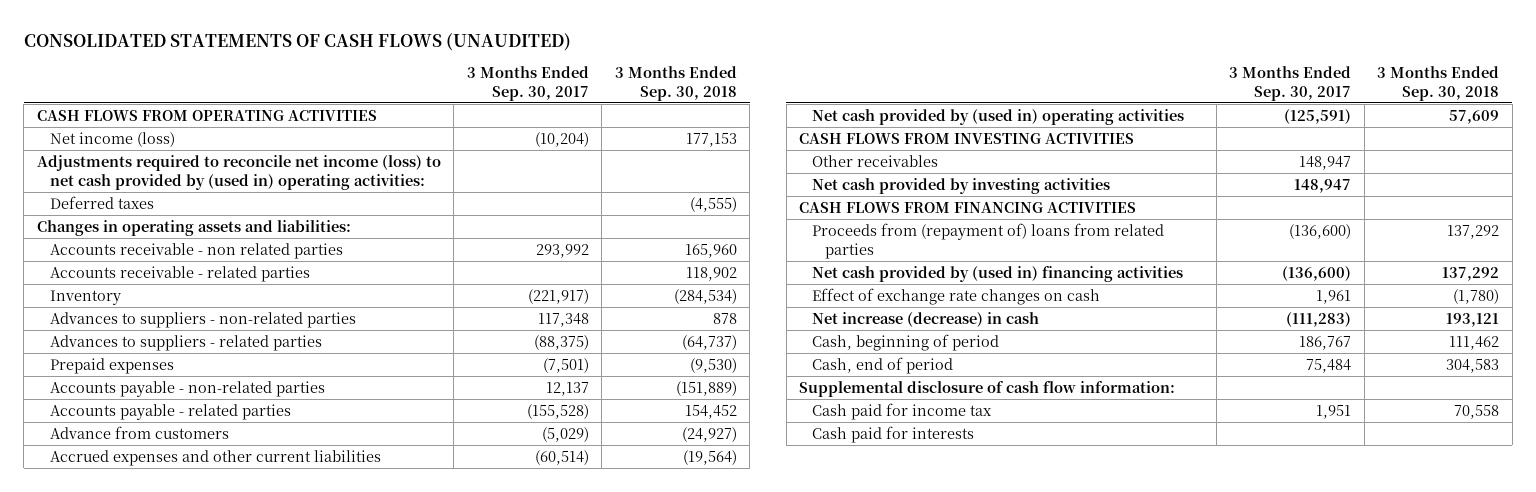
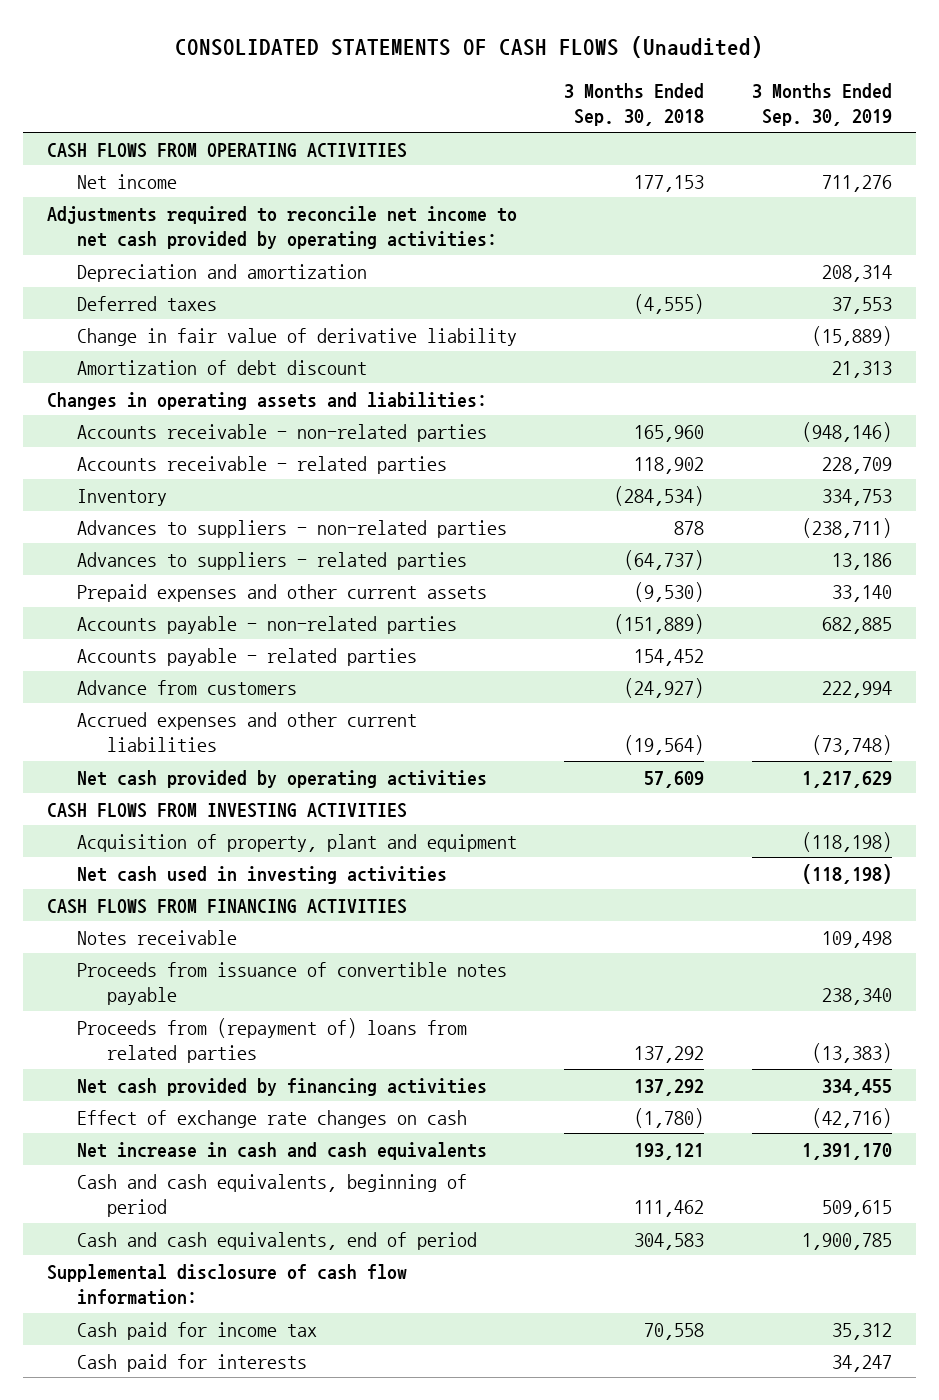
[23,32,571,51] CONSOLIDATED STATEMENTS OF CASH FLOWS (UNAUDITED) -> [175,36,764,59] CONSOLIDATED STATEMENTS OF CASH FLOWS (Unaudited)
[466,66,589,101] 3 Months Ended Sep. 30, 2017 -> none
none -> [751,82,892,127] 3 Months Ended Sep. 30, 2019
[49,131,175,147] Net income (loss) -> [76,173,177,189] Net income
[36,154,441,190] Adjustments required to reconcile net income (loss) to net cash provided by (used in) operating activities: -> [46,205,517,250] Adjustments required to reconcile net income to net cash provided by operating activities:
none -> [76,263,367,282] Depreciation and amortization
none -> [76,327,517,346] Change in fair value of derivative liability
none -> [76,359,367,375] Amortization of debt discount
[49,242,343,259] Accounts receivable - non related parties -> [76,423,487,442] Accounts receivable - non-related parties
[49,357,174,374] Prepaid expenses -> [76,583,487,602] Prepaid expenses and other current assets
[811,108,1184,125] Net cash provided by (used in) operating activities -> [76,769,487,788] Net cash provided by operating activities
[811,154,938,167] Other receivables -> none
none -> [76,833,517,852] Acquisition of property, plant and equipment
[811,177,1110,194] Net cash provided by investing activities -> [76,865,447,884] Net cash used in investing activities
none -> [76,929,237,945] Notes receivable
none -> [76,961,507,1006] Proceeds from issuance of convertible notes payable
[811,265,1183,282] Net cash provided by (used in) financing activities -> [76,1077,487,1096] Net cash provided by financing activities
[811,311,1039,327] Net increase (decrease) in cash -> [76,1141,487,1160] Net increase in cash and cash equivalents
[811,333,999,351] Cash, beginning of period -> [76,1173,467,1218] Cash and cash equivalents, beginning of period
[811,356,953,374] Cash, end of period -> [76,1231,477,1250] Cash and cash equivalents, end of period

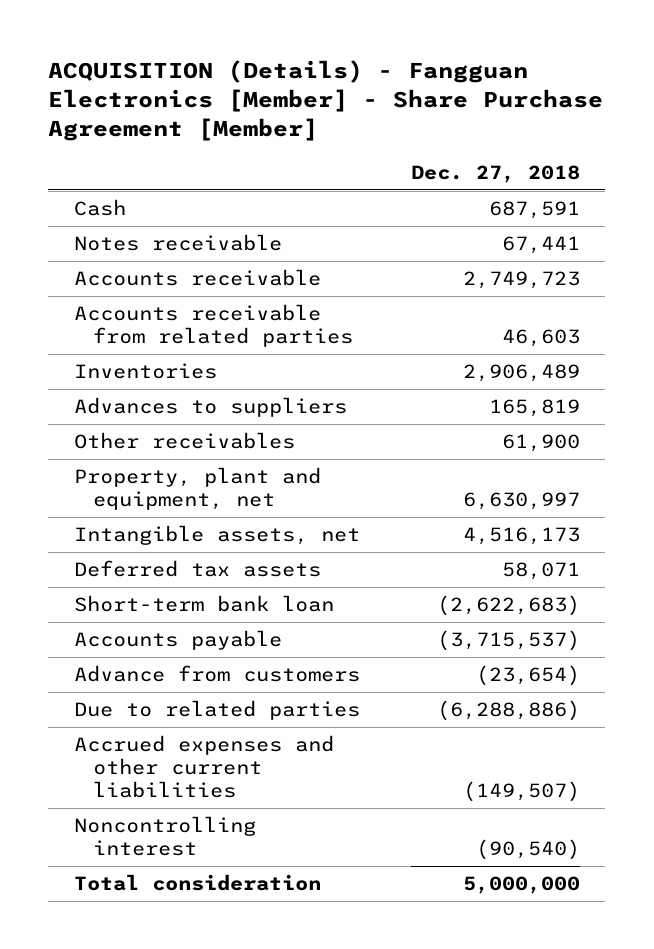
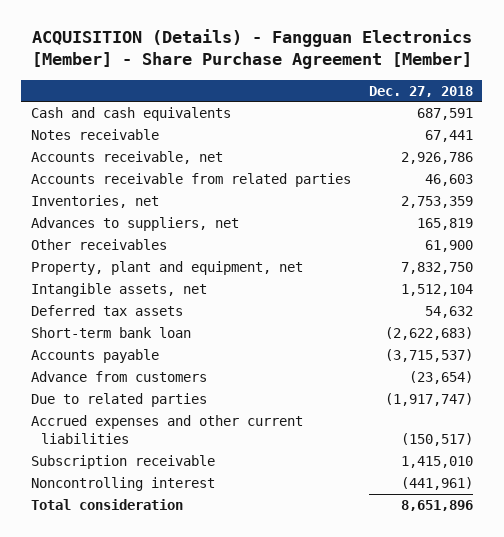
[73,199,126,217] Cash -> [30,107,231,122] Cash and cash equivalents
[73,269,321,287] Accounts receivable -> [30,151,223,165] Accounts receivable, net
[462,271,580,290] 2,749,723 -> [401,152,474,165] 2,926,786
[73,363,217,380] Inventories -> [30,195,159,209] Inventories, net
[462,364,580,383] 2,906,489 -> [401,196,474,209] 2,753,359
[73,397,347,418] Advances to suppliers -> [30,217,239,232] Advances to suppliers, net
[462,492,580,511] 6,630,997 -> [401,262,474,275] 7,832,750
[462,527,580,546] 4,516,173 -> [401,284,474,297] 1,512,104
[501,562,580,581] 58,071 -> [425,306,474,319] 54,632
[436,700,580,722] (6,288,886) -> [385,393,474,407] (1,917,747)
[462,780,580,802] (149,507) -> [401,432,474,446] (150,517)
none -> [30,455,215,470] Subscription receivable
[475,839,580,861] (90,540) -> [401,477,474,491] (441,961)
[462,876,580,895] 5,000,000 -> [401,500,474,512] 8,651,896

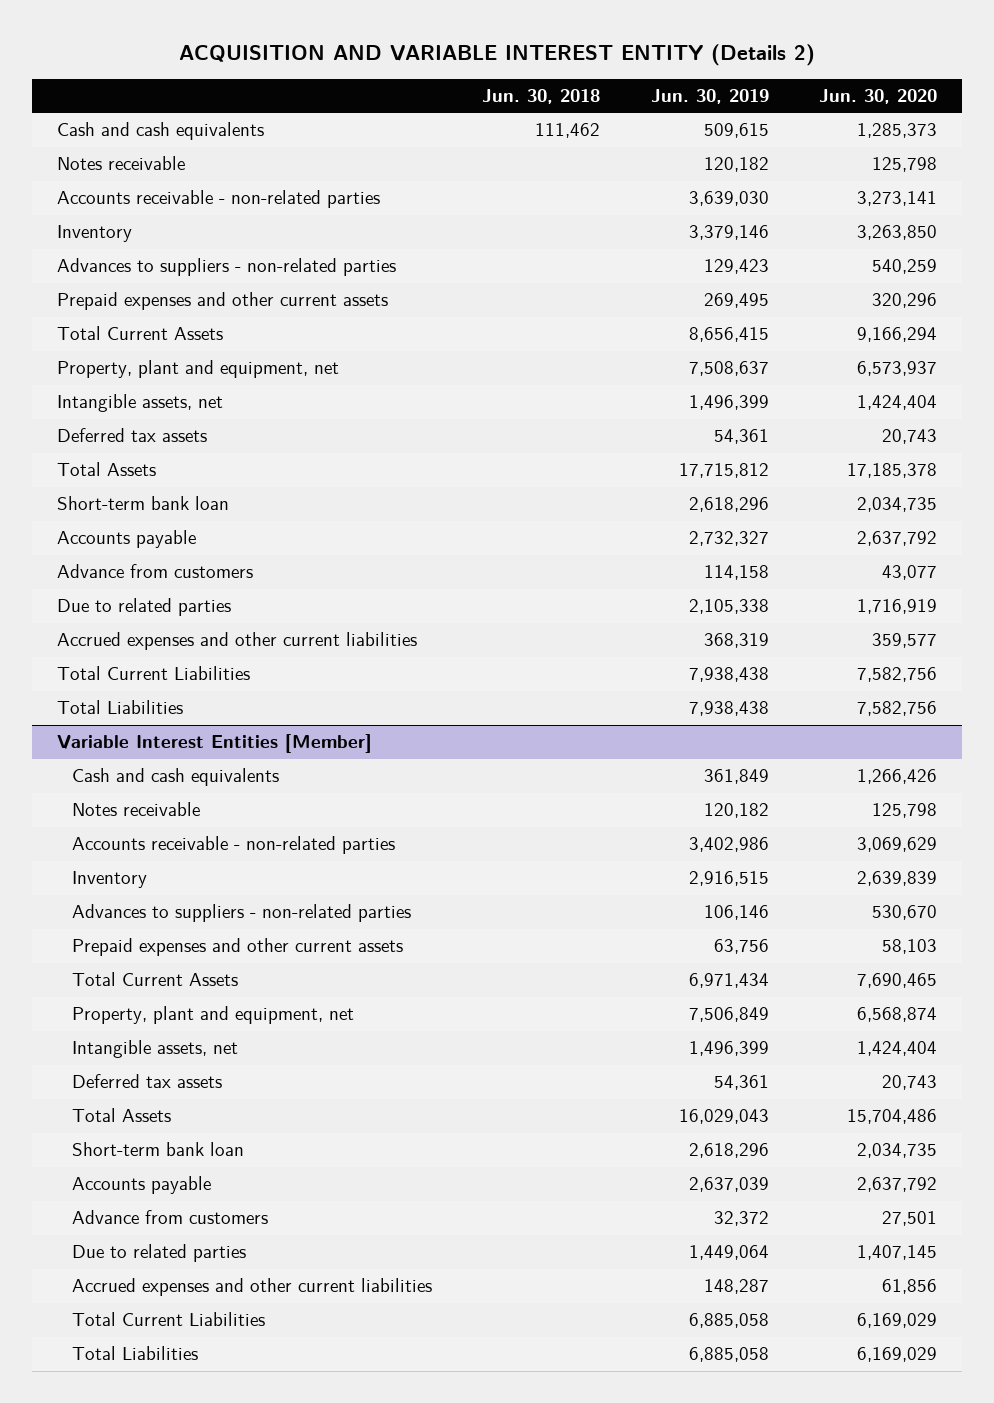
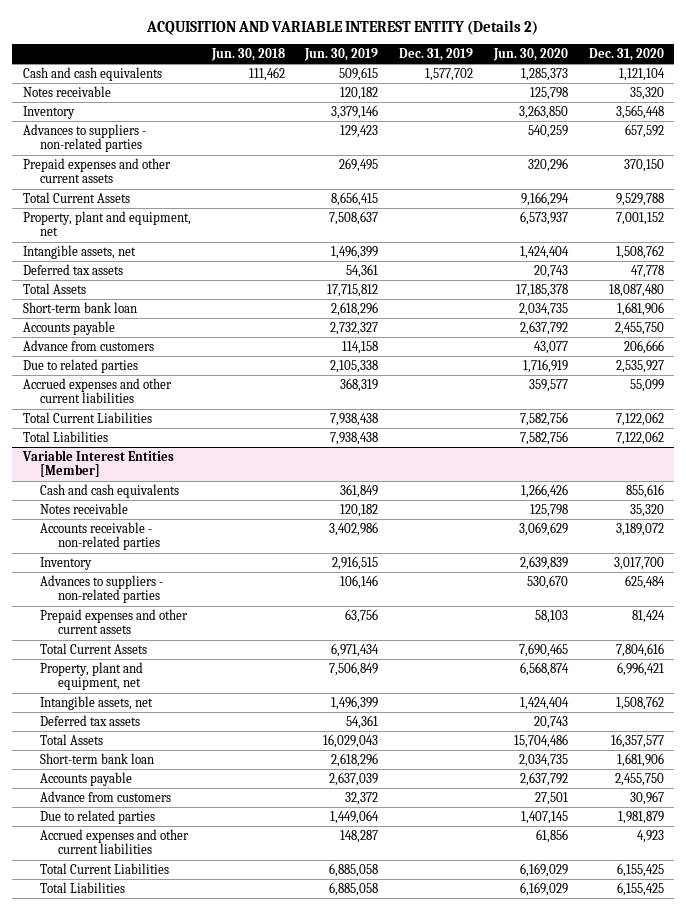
none -> [399,47,474,61] Dec. 31, 2019
none -> [588,47,664,61] Dec. 31, 2020
[56,190,380,209] Accounts receivable - non-related parties -> none

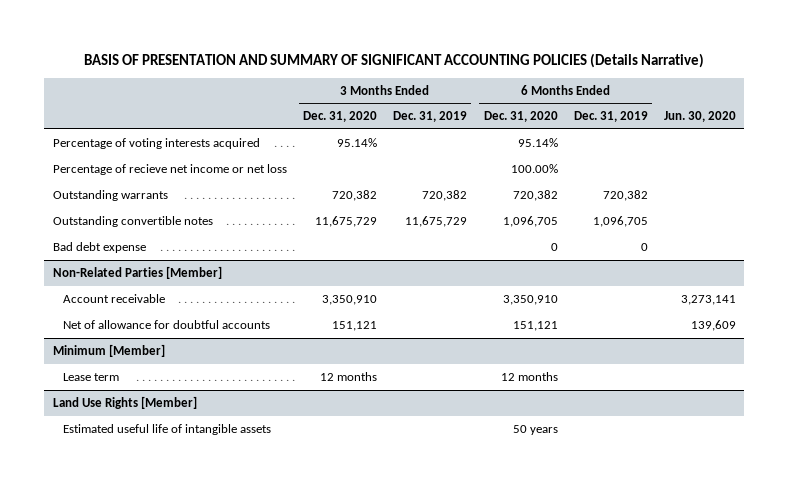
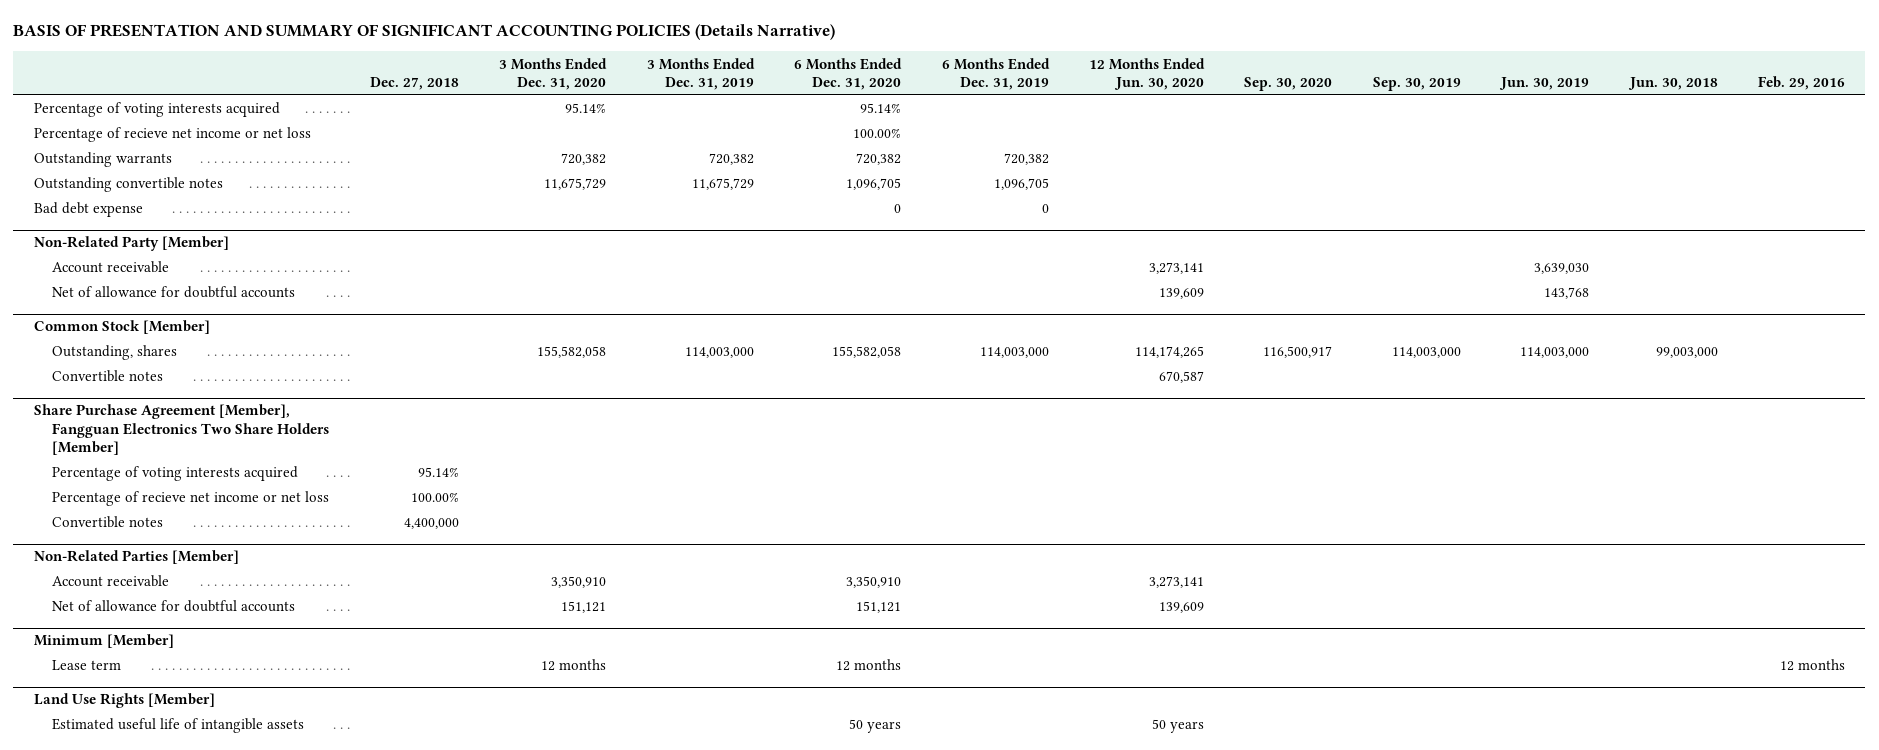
[664,111,737,123] Jun. 30, 2020 -> none
none -> [369,76,459,90] Dec. 27, 2018
none -> [1088,57,1205,90] 12 Months Ended Jun. 30, 2020
none -> [1244,76,1333,91] Sep. 30, 2020
none -> [1372,76,1461,91] Sep. 30, 2019
none -> [1499,76,1590,90] Jun. 30, 2019
none -> [1627,76,1718,90] Jun. 30, 2018
none -> [1758,75,1846,90] Feb. 29, 2016
none -> [33,236,229,252] Non-Related Party [Member]
none -> [52,261,170,274] Account receivable
none -> [52,286,296,299] Net of allowance for doubtful accounts
none -> [33,320,210,335] Common Stock [Member]
none -> [52,345,178,361] Outstanding, shares
none -> [52,370,164,383] Convertible notes
none -> [33,404,330,455] Share Purchase Agreement [Member], Fangguan Electronics Two Share Holders [Member]
none -> [52,466,299,482] Percentage of voting interests acquired
none -> [52,491,330,507] Percentage of recieve net income or net loss
none -> [52,516,164,529] Convertible notes

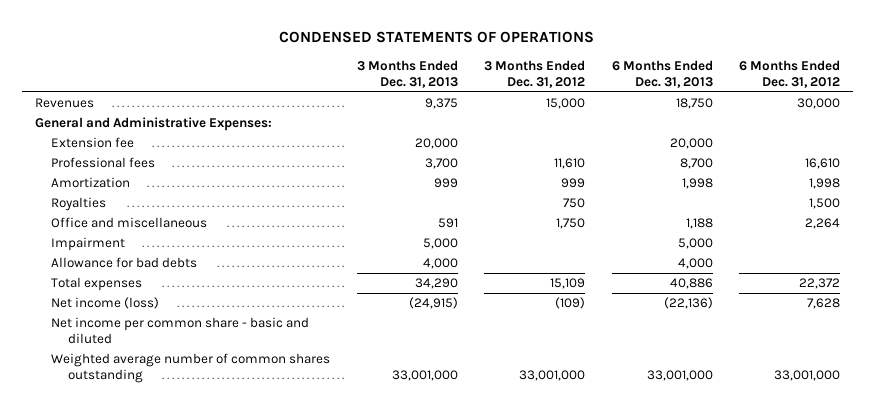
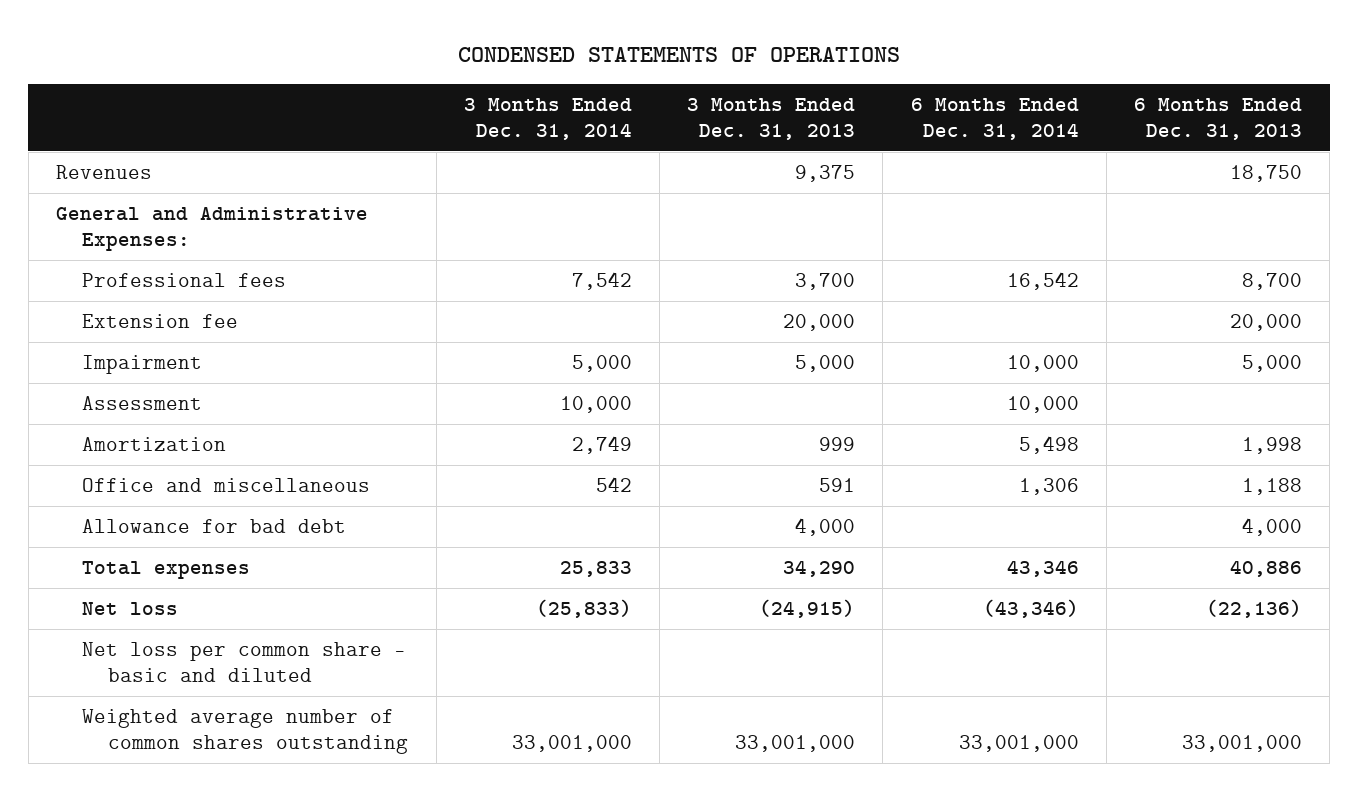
[484,60,586,89] 3 Months Ended Dec. 31, 2012 -> none
[739,60,841,89] 6 Months Ended Dec. 31, 2012 -> none
none -> [463,98,632,140] 3 Months Ended Dec. 31, 2014
none -> [910,98,1079,140] 6 Months Ended Dec. 31, 2014
[51,137,135,149] Extension fee -> [82,314,239,329] Extension fee
[51,237,126,252] Impairment -> [82,355,203,375] Impairment
none -> [82,396,203,411] Assessment
[51,197,107,212] Royalties -> none
[51,257,198,269] Allowance for bad debts -> [82,519,347,534] Allowance for bad debt
[51,297,160,310] Net income (loss) -> [82,602,179,616] Net loss
[51,317,310,345] Net income per common share - basic and diluted -> [82,642,407,683] Net loss per common share - basic and diluted

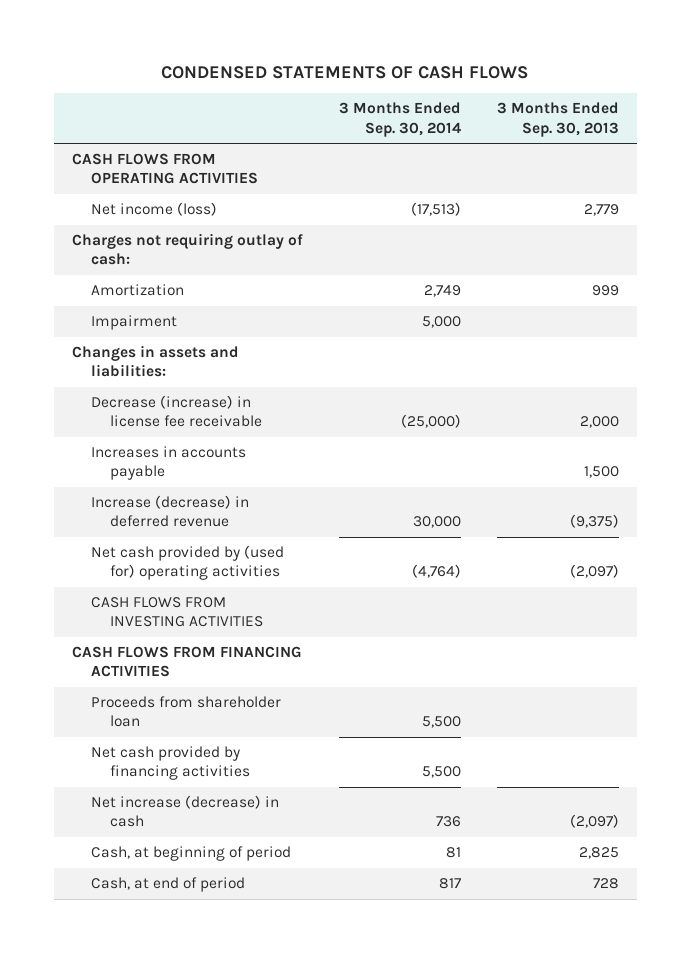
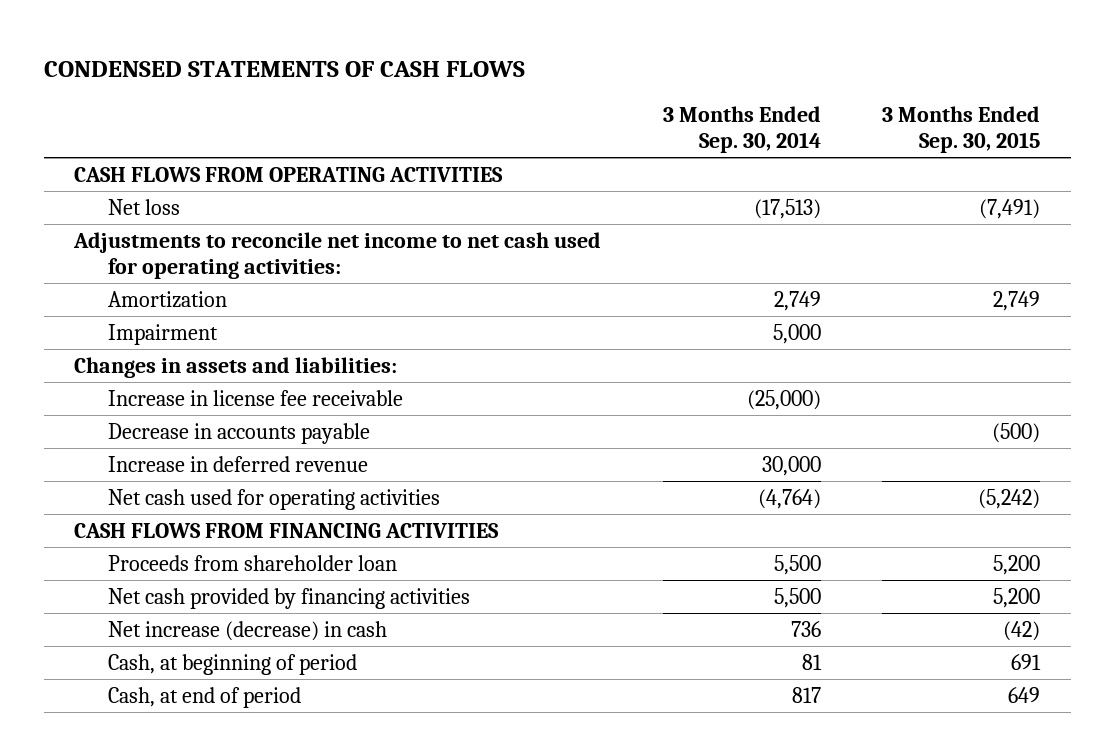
[497,102,620,137] 3 Months Ended Sep. 30, 2013 -> none
none -> [881,106,1040,154] 3 Months Ended Sep. 30, 2015
[71,233,303,266] Charges not requiring outlay of cash: -> none
[90,202,217,217] Net income (loss) -> [108,198,181,215] Net loss
none -> [73,231,602,279] Adjustments to reconcile net income to net cash used for operating activities:
[90,597,263,628] CASH FLOWS FROM INVESTING ACTIVITIES -> none
[90,395,262,428] Decrease (increase) in license fee receivable -> [108,389,404,406] Increase in license fee receivable
[90,446,246,481] Increases in accounts payable -> [108,422,371,444] Decrease in accounts payable
[90,495,249,528] Increase (decrease) in deferred revenue -> [108,455,369,472] Increase in deferred revenue
[90,545,284,581] Net cash provided by (used for) operating activities -> [108,488,441,510] Net cash used for operating activities

